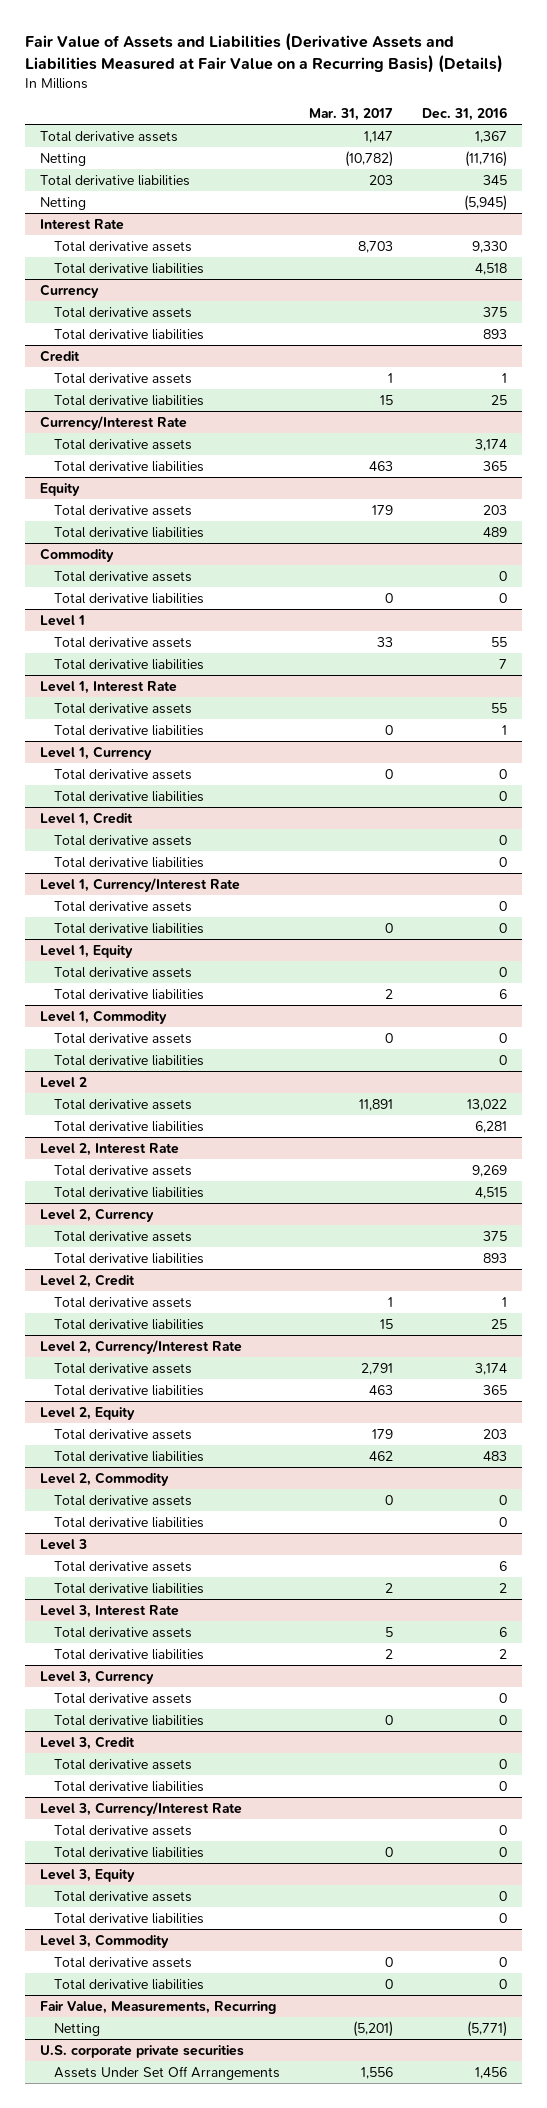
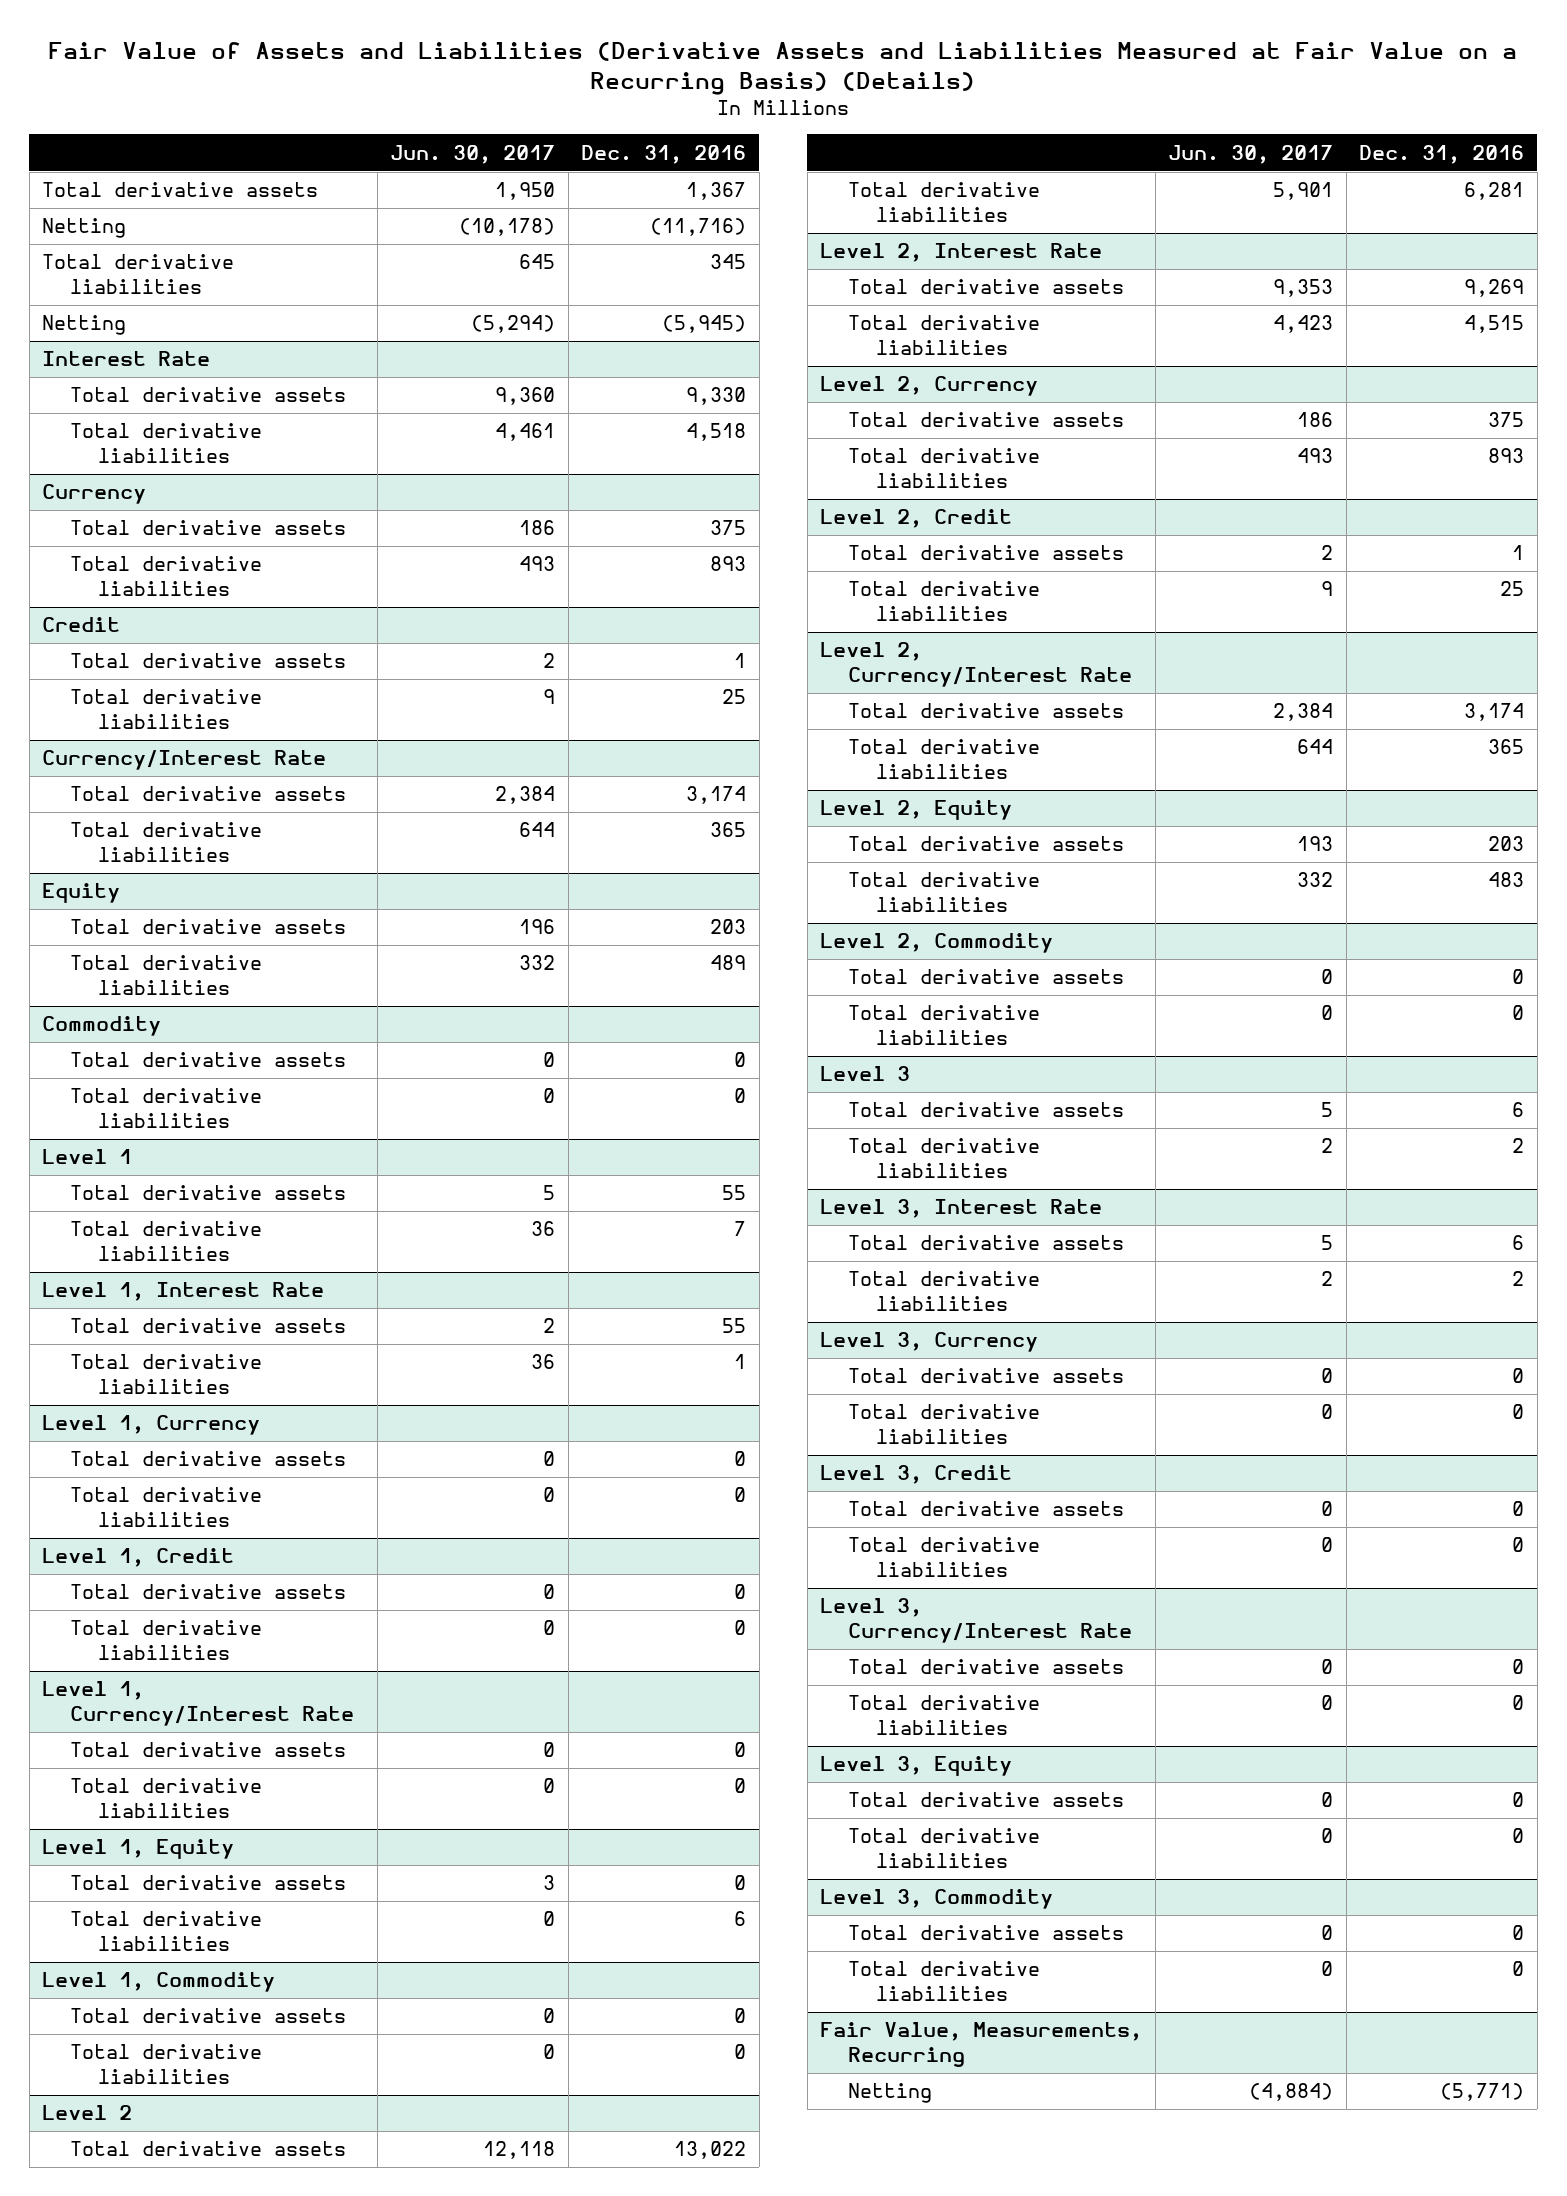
[308,107,393,121] Mar. 31, 2017 -> none
none -> [390,144,556,164] Jun. 30, 2017
[39,2045,244,2059] U.S. corporate private securities -> none
[53,2066,280,2081] Assets Under Set Off Arrangements -> none

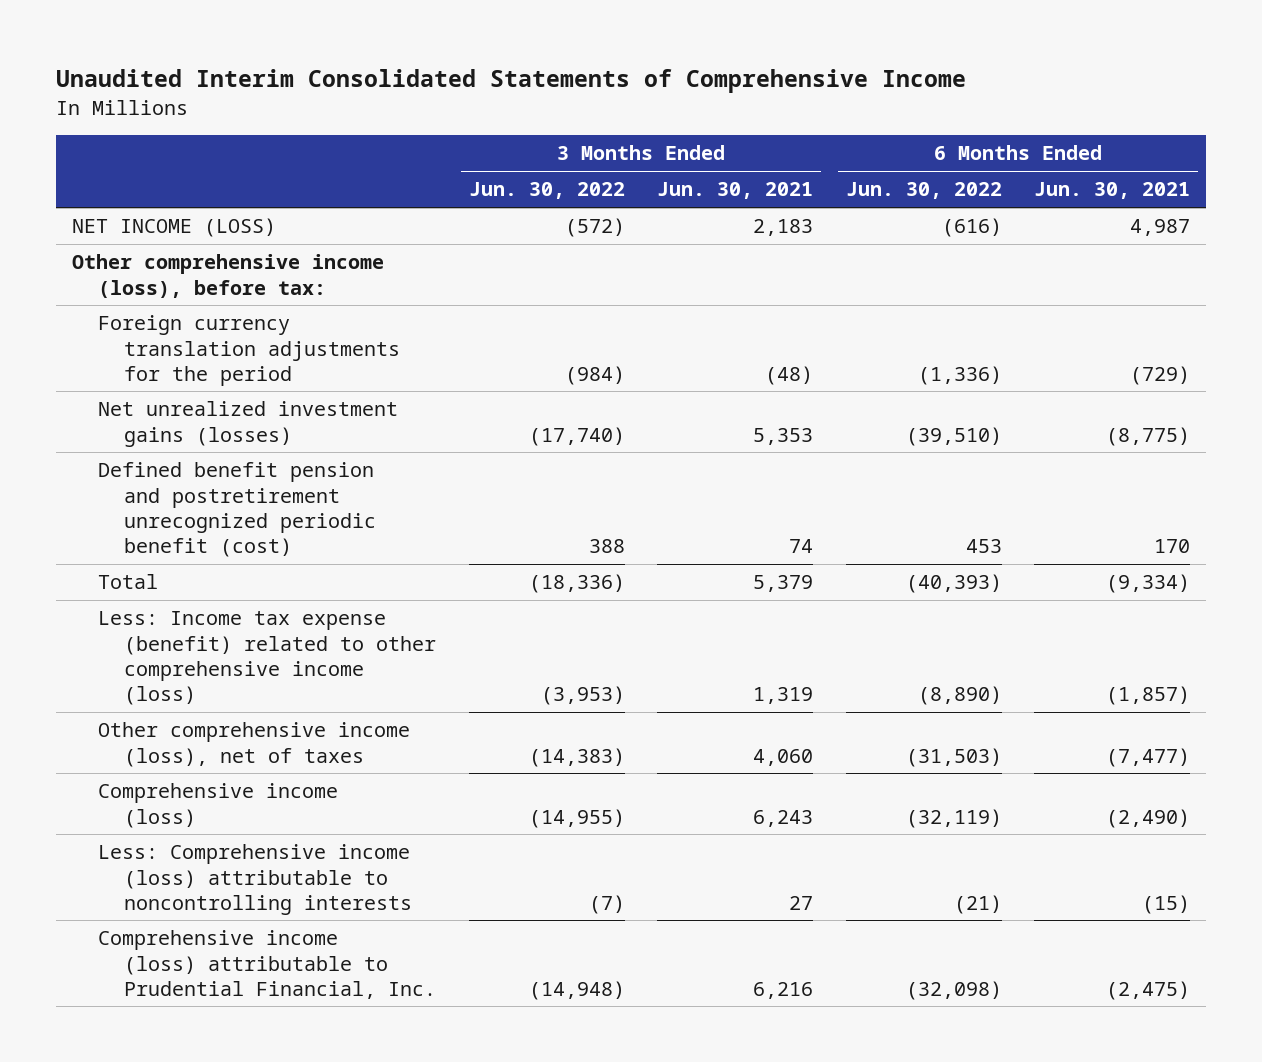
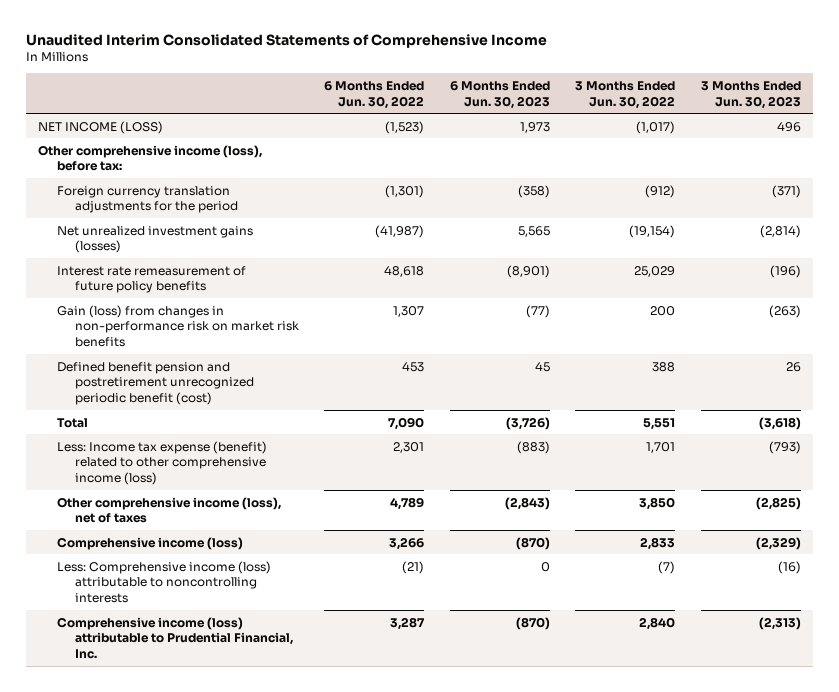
[657,182,814,200] Jun. 30, 2021 -> none
[1034,182,1191,200] Jun. 30, 2021 -> none
none -> [449,80,550,109] 6 Months Ended Jun. 30, 2023
none -> [700,80,801,109] 3 Months Ended Jun. 30, 2023
[564,218,625,238] (572) -> [636,120,676,134] (1,017)
[941,218,1002,238] (616) -> [385,120,425,134] (1,523)
[564,365,625,385] (984) -> [645,184,676,198] (912)
[917,365,1002,385] (1,336) -> [385,184,425,198] (1,301)
[528,426,625,446] (17,740) -> [629,224,676,238] (19,154)
[905,426,1002,446] (39,510) -> [375,224,425,238] (41,987)
none -> [56,265,246,294] Interest rate remeasurement of future policy benefits
none -> [56,304,299,348] Gain (loss) from changes in non-performance risk on market risk benefits
[528,574,625,594] (18,336) -> [643,417,676,430] 5,551
[905,574,1002,594] (40,393) -> [388,416,425,430] 7,090
[540,685,625,705] (3,953) -> [646,441,676,453] 1,701
[917,685,1002,705] (8,890) -> [393,441,425,453] 2,301
[528,747,625,767] (14,383) -> [639,496,676,510] 3,850
[905,747,1002,767] (31,503) -> [390,496,425,510] 4,789
[528,808,625,828] (14,955) -> [640,536,676,550] 2,833
[905,808,1002,828] (32,119) -> [389,536,425,550] 3,266
[528,980,625,1000] (14,948) -> [639,616,676,630] 2,840
[905,980,1002,1000] (32,098) -> [390,616,426,630] 3,287

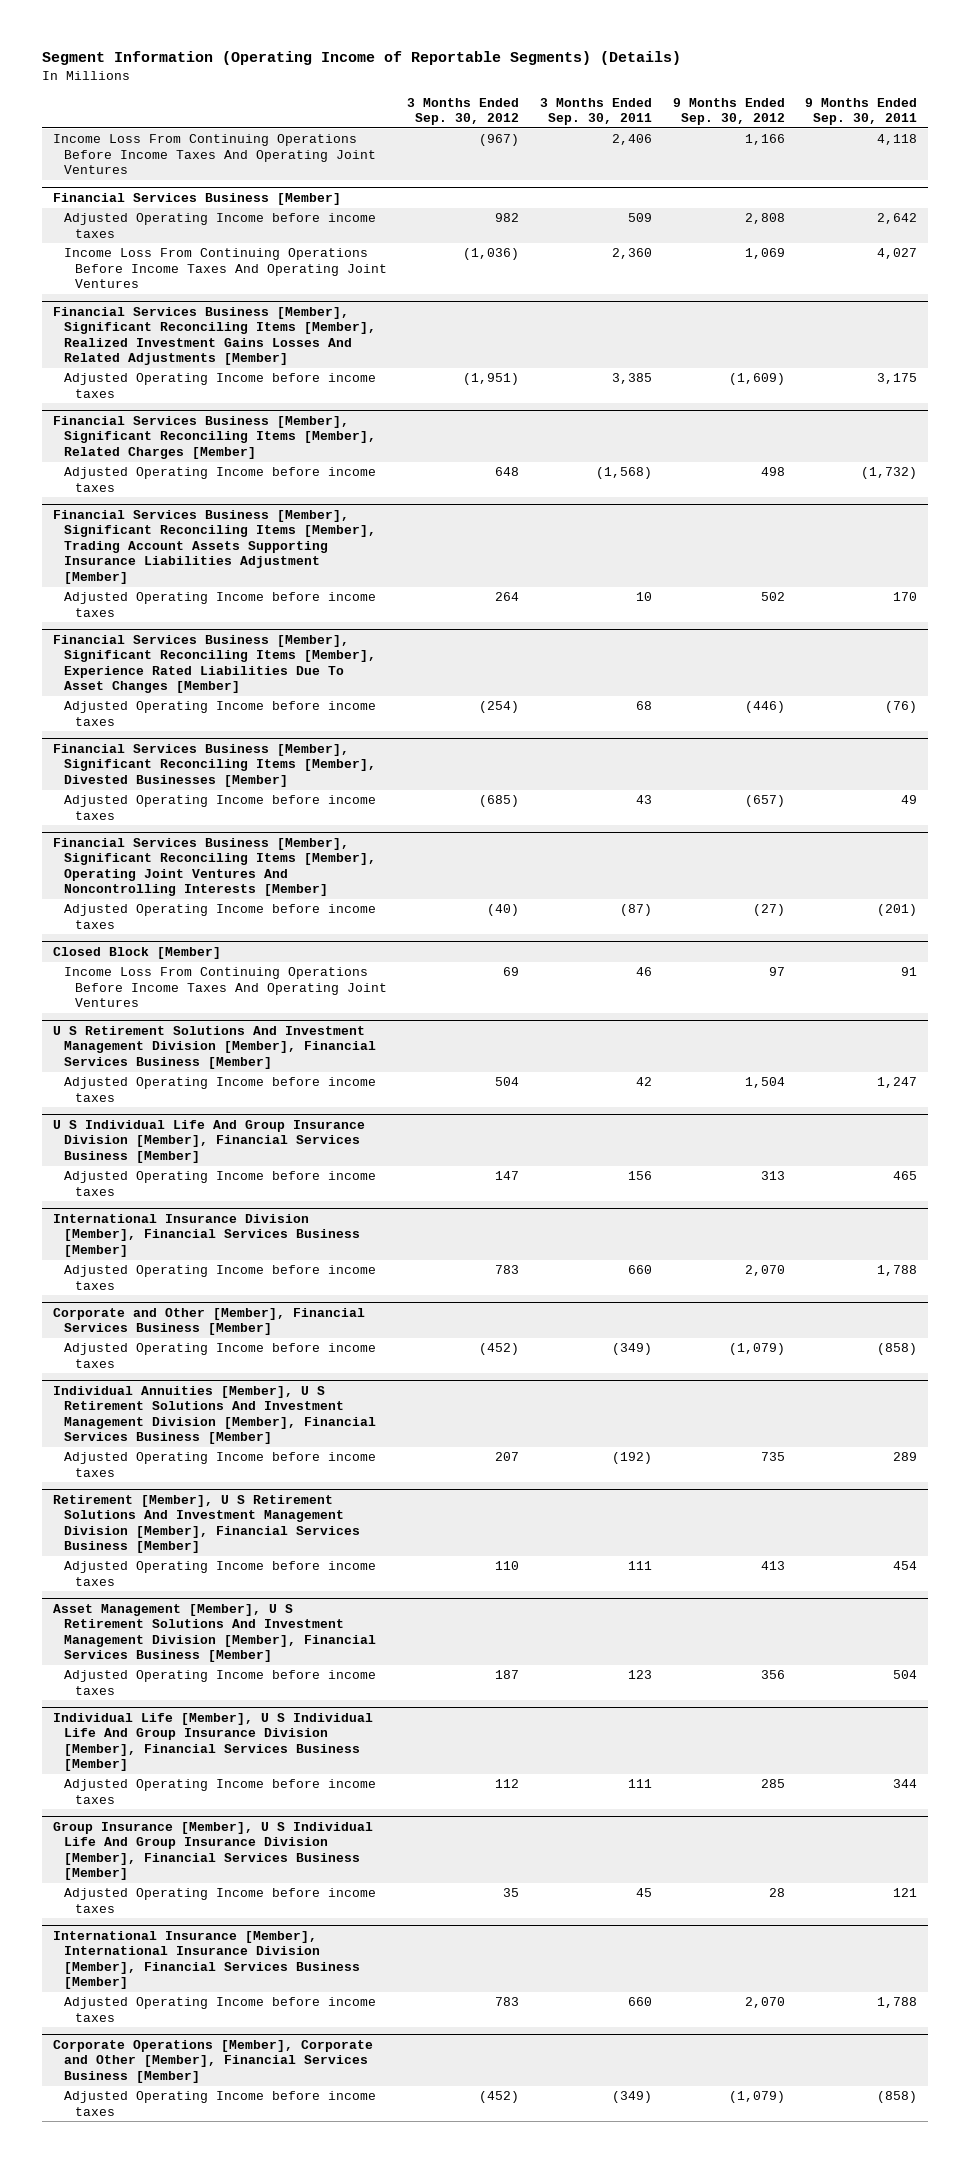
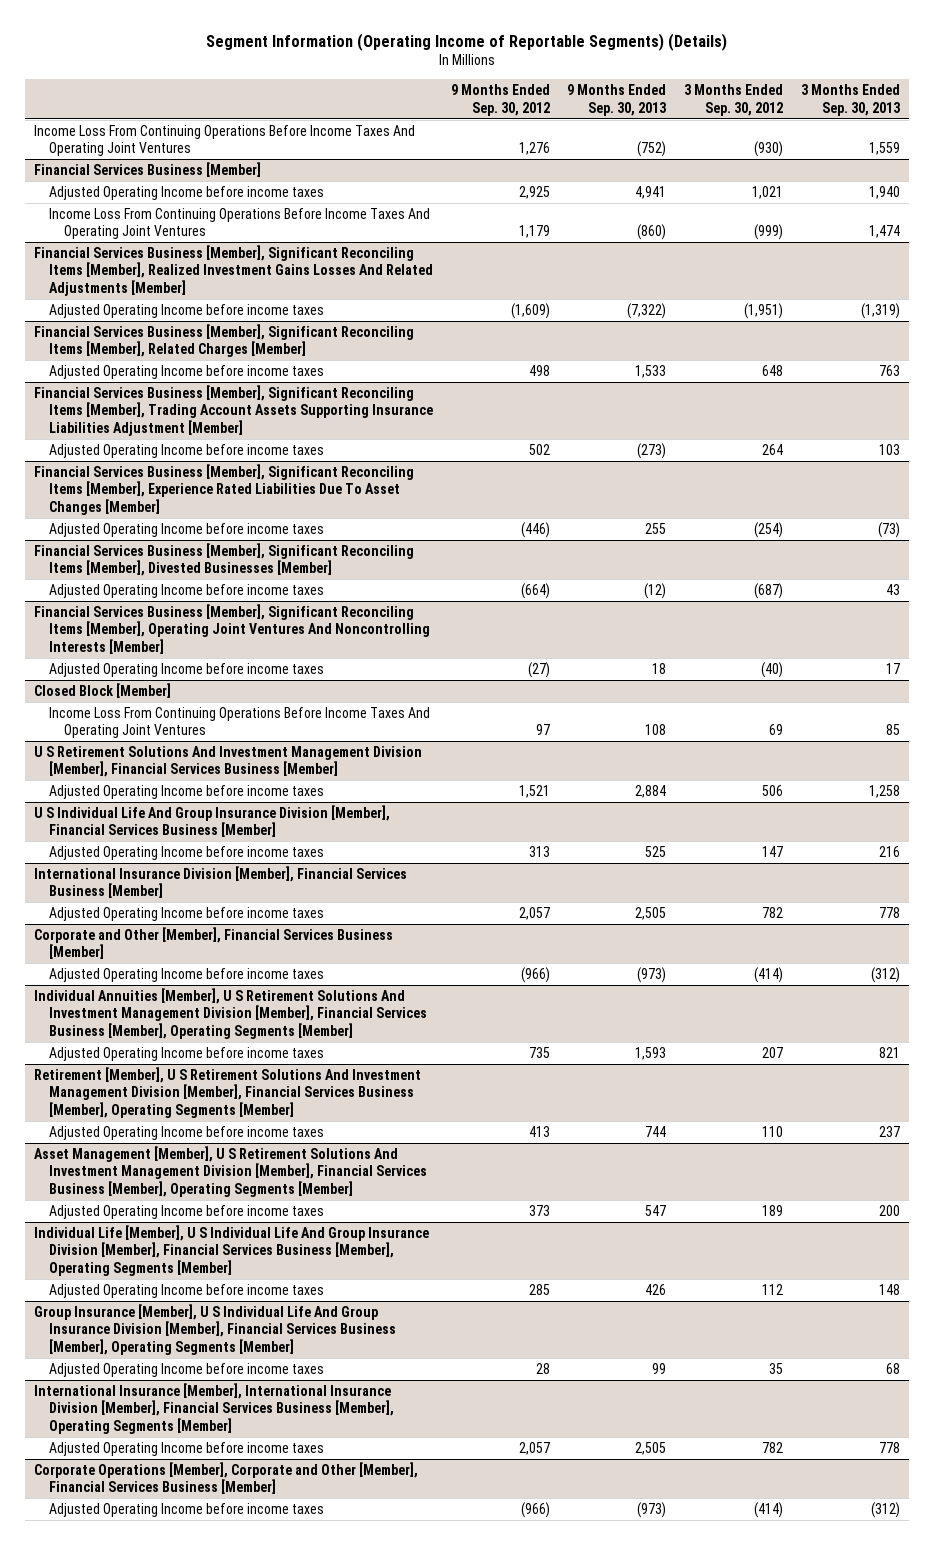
[539,97,652,126] 3 Months Ended Sep. 30, 2011 -> none
[805,97,918,126] 9 Months Ended Sep. 30, 2011 -> none
none -> [567,83,667,116] 9 Months Ended Sep. 30, 2013
none -> [800,83,900,116] 3 Months Ended Sep. 30, 2013
[479,134,520,147] (967) -> [753,141,783,158] (930)
[744,134,785,146] 1,166 -> [518,142,550,156] 1,276
[495,213,520,223] 982 -> [751,185,783,199] 1,021
[744,213,785,225] 2,808 -> [518,185,550,199] 2,925
[463,248,520,261] (1,036) -> [753,224,783,241] (999)
[744,248,785,260] 1,069 -> [518,225,550,239] 1,179
[479,795,520,808] (685) -> [753,582,783,599] (687)
[744,795,785,808] (657) -> [520,582,550,599] (664)
[495,1077,520,1087] 504 -> [761,784,783,796] 506
[744,1077,785,1089] 1,504 -> [518,784,550,798] 1,521
[495,1265,520,1275] 783 -> [761,906,783,918] 782
[744,1265,785,1277] 2,070 -> [518,906,550,920] 2,057
[479,1343,520,1356] (452) -> [753,966,783,983] (414)
[728,1343,785,1356] (1,079) -> [520,966,550,983] (966)
[52,1385,376,1445] Individual Annuities [Member], U S Retirement Solutions And Investment Management Division [Member], Financial Services Business [Member] -> [34,987,427,1040] Individual Annuities [Member], U S Retirement Solutions And Investment Management Division [Member], Financial Services Business [Member], Operating Segments [Member]
[52,1494,360,1554] Retirement [Member], U S Retirement Solutions And Investment Management Division [Member], Financial Services Business [Member] -> [34,1066,422,1119] Retirement [Member], U S Retirement Solutions And Investment Management Division [Member], Financial Services Business [Member], Operating Segments [Member]
[52,1603,376,1663] Asset Management [Member], U S Retirement Solutions And Investment Management Division [Member], Financial Services Business [Member] -> [34,1145,427,1198] Asset Management [Member], U S Retirement Solutions And Investment Management Division [Member], Financial Services Business [Member], Operating Segments [Member]
[495,1670,520,1680] 187 -> [761,1204,783,1216] 189
[760,1670,785,1680] 356 -> [528,1204,550,1216] 373
[52,1712,373,1772] Individual Life [Member], U S Individual Life And Group Insurance Division [Member], Financial Services Business [Member] -> [34,1224,430,1277] Individual Life [Member], U S Individual Life And Group Insurance Division [Member], Financial Services Business [Member], Operating Segments [Member]
[52,1821,373,1881] Group Insurance [Member], U S Individual Life And Group Insurance Division [Member], Financial Services Business [Member] -> [34,1303,396,1356] Group Insurance [Member], U S Individual Life And Group Insurance Division [Member], Financial Services Business [Member], Operating Segments [Member]
[52,1930,360,1990] International Insurance [Member], International Insurance Division [Member], Financial Services Business [Member] -> [34,1382,394,1435] International Insurance [Member], International Insurance Division [Member], Financial Services Business [Member], Operating Segments [Member]
[495,1997,520,2007] 783 -> [761,1441,783,1453] 782
[744,1997,785,2009] 2,070 -> [518,1441,550,1455] 2,057
[479,2091,520,2104] (452) -> [753,1501,783,1518] (414)
[728,2091,785,2104] (1,079) -> [520,1501,550,1518] (966)

